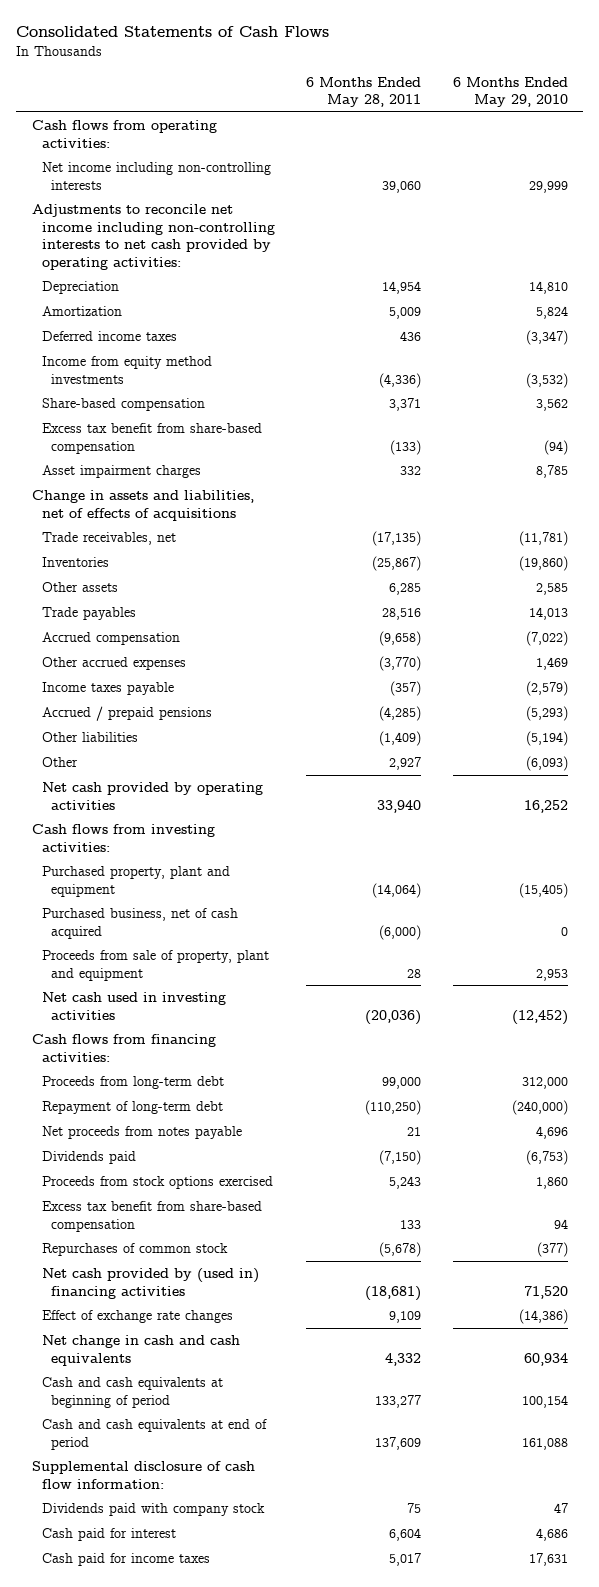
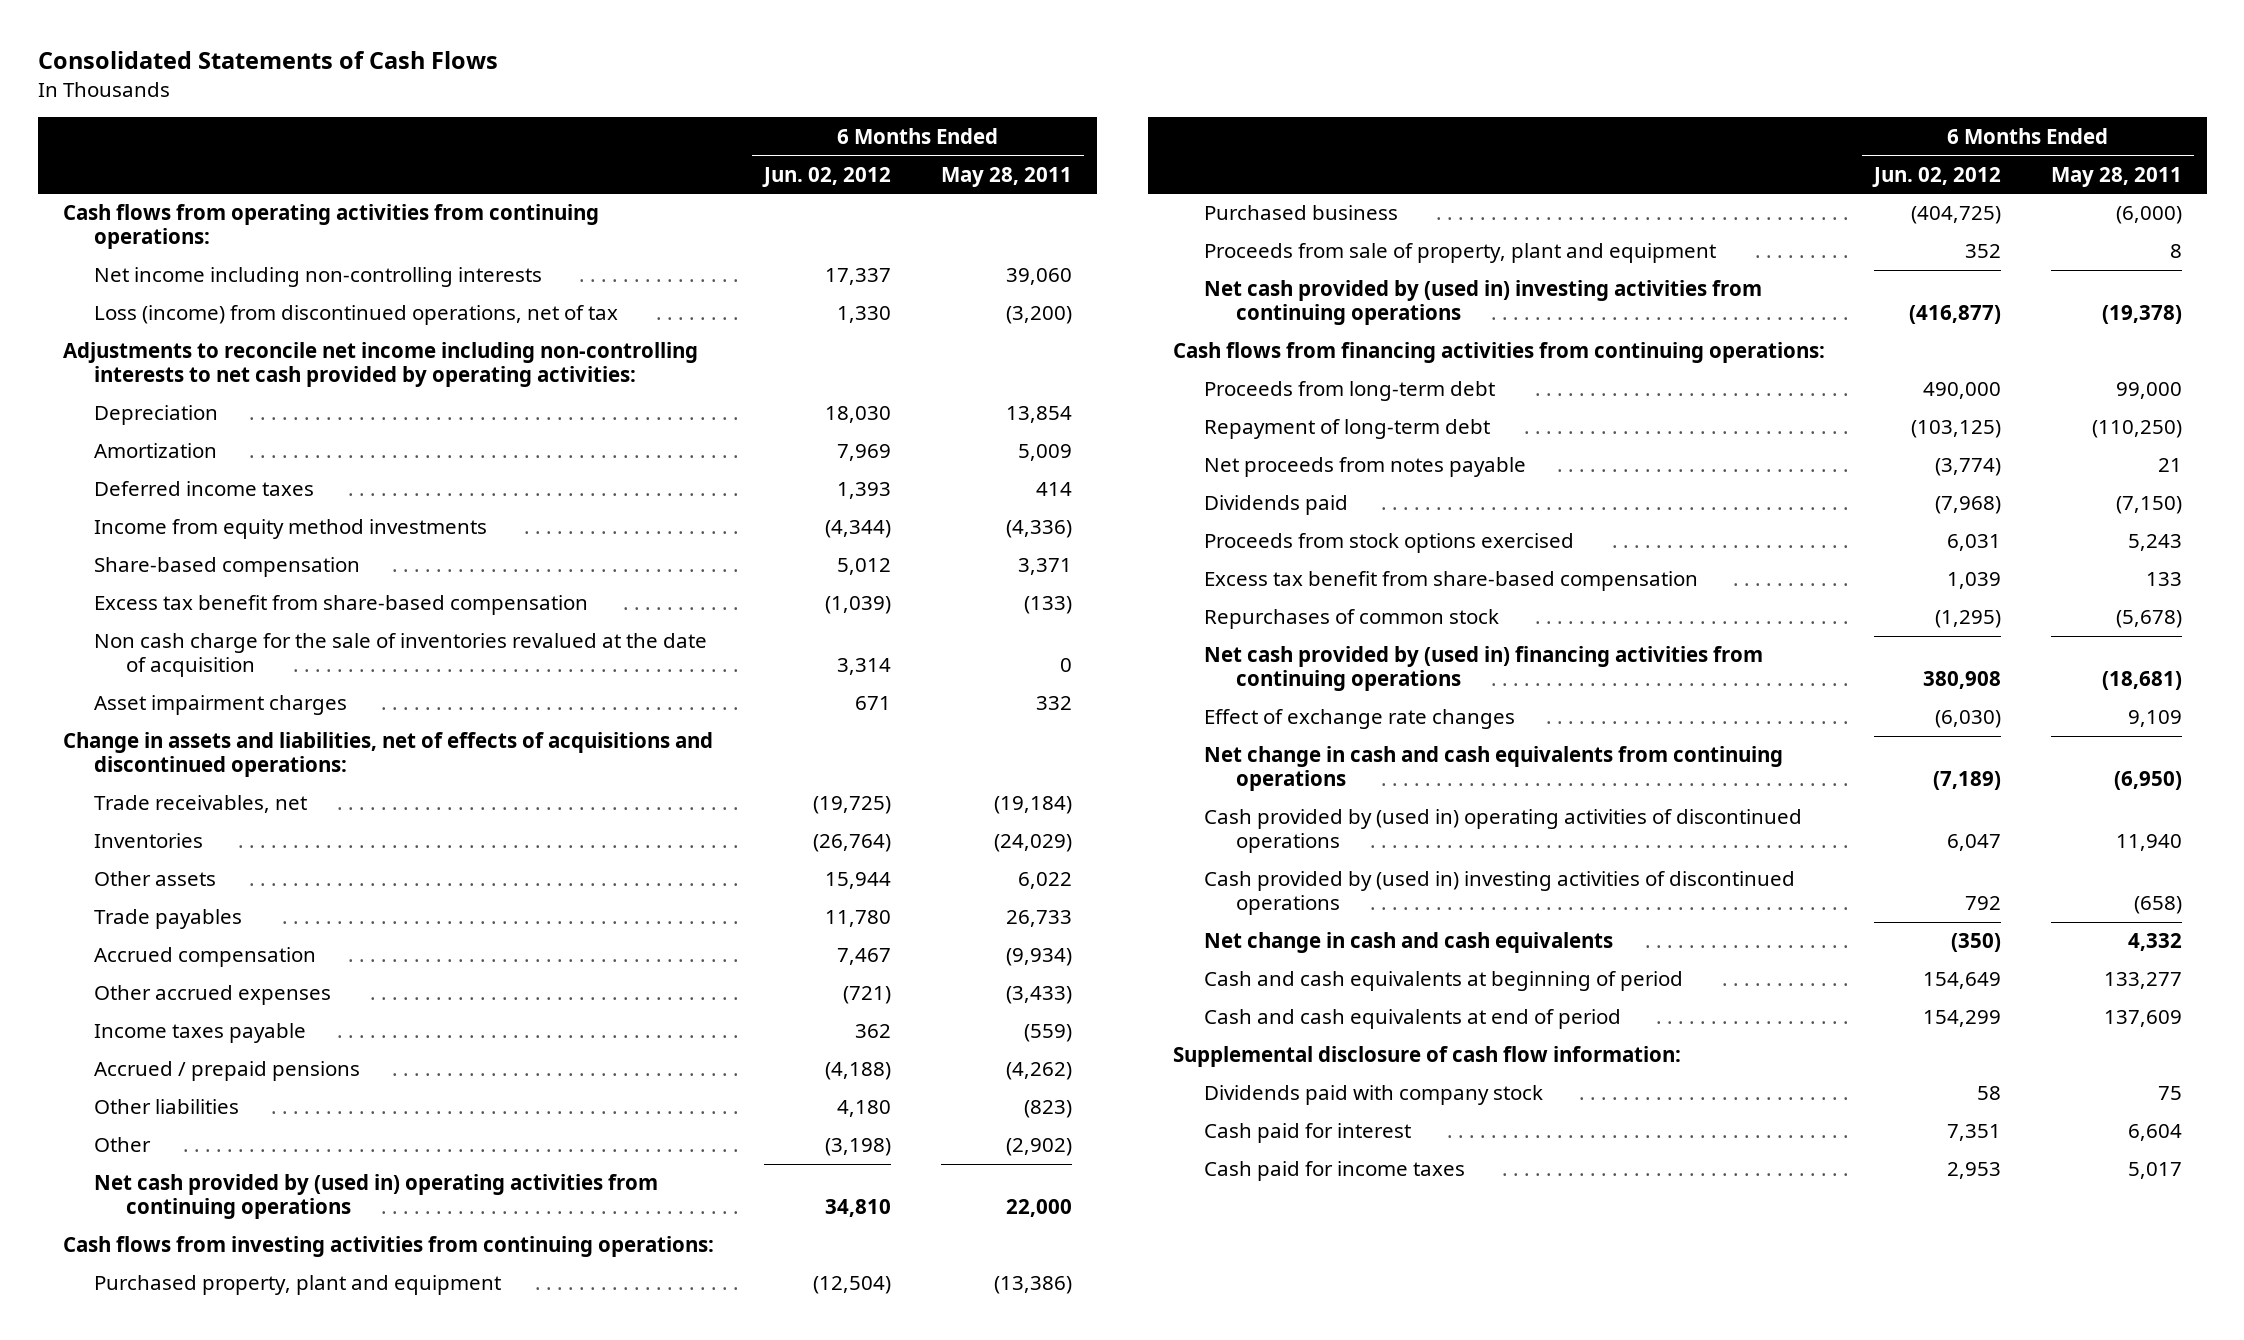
[452,76,568,108] 6 Months Ended May 29, 2010 -> none
none -> [762,166,892,187] Jun. 02, 2012
[31,120,217,148] Cash flows from operating activities: -> [62,204,599,250] Cash flows from operating activities from continuing operations:
none -> [94,305,619,326] Loss (income) from discontinued operations, net of tax
[382,281,422,295] 14,954 -> [1005,406,1072,424] 13,854
[400,331,422,342] 436 -> [1035,482,1072,497] 414
none -> [94,633,708,678] Non cash charge for the sale of inventories revalued at the date of acquisition
[31,490,254,521] Change in assets and liabilities, net of effects of acquisitions -> [62,732,713,778] Change in assets and liabilities, net of effects of acquisitions and discontinued operations:
[372,531,422,547] (17,135) -> [993,796,1072,815] (19,184)
[372,556,422,572] (25,867) -> [993,834,1072,853] (24,029)
[389,583,422,596] 6,285 -> [1017,872,1072,890] 6,022
[382,608,422,621] 28,516 -> [1005,910,1072,928] 26,733
[379,631,422,647] (9,658) -> [1005,948,1072,967] (9,934)
[379,656,422,672] (3,770) -> [1005,986,1072,1005] (3,433)
[390,681,422,697] (357) -> [1023,1024,1072,1043] (559)
[379,706,422,722] (4,285) -> [1005,1062,1072,1081] (4,262)
[379,731,422,747] (1,409) -> [1023,1100,1072,1119] (823)
[389,757,422,771] 2,927 -> [1005,1138,1072,1157] (2,902)
[41,782,263,810] Net cash provided by operating activities -> [94,1174,659,1220] Net cash provided by (used in) operating activities from continuing operations
[377,799,422,813] 33,940 -> [1005,1199,1072,1218] 22,000
[31,824,215,852] Cash flows from investing activities: -> [62,1236,714,1258] Cash flows from investing activities from continuing operations:
[372,882,422,898] (14,064) -> [993,1276,1072,1295] (13,386)
[41,908,238,939] Purchased business, net of cash acquired -> [1204,205,1399,221] Purchased business
[407,968,422,978] 28 -> [2169,244,2182,259] 8
[41,992,226,1020] Net cash used in investing activities -> [1204,280,1763,326] Net cash provided by (used in) investing activities from continuing operations
[365,1009,422,1025] (20,036) -> [2101,305,2182,325] (19,378)
[31,1034,216,1062] Cash flows from financing activities: -> [1172,342,1825,364] Cash flows from financing activities from continuing operations:
[41,1268,259,1299] Net cash provided by (used in) financing activities -> [1204,646,1764,692] Net cash provided by (used in) financing activities from continuing operations
none -> [1204,746,1784,792] Net change in cash and cash equivalents from continuing operations
none -> [1204,809,1803,854] Cash provided by (used in) operating activities of discontinued operations
none -> [1204,871,1796,916] Cash provided by (used in) investing activities of discontinued operations

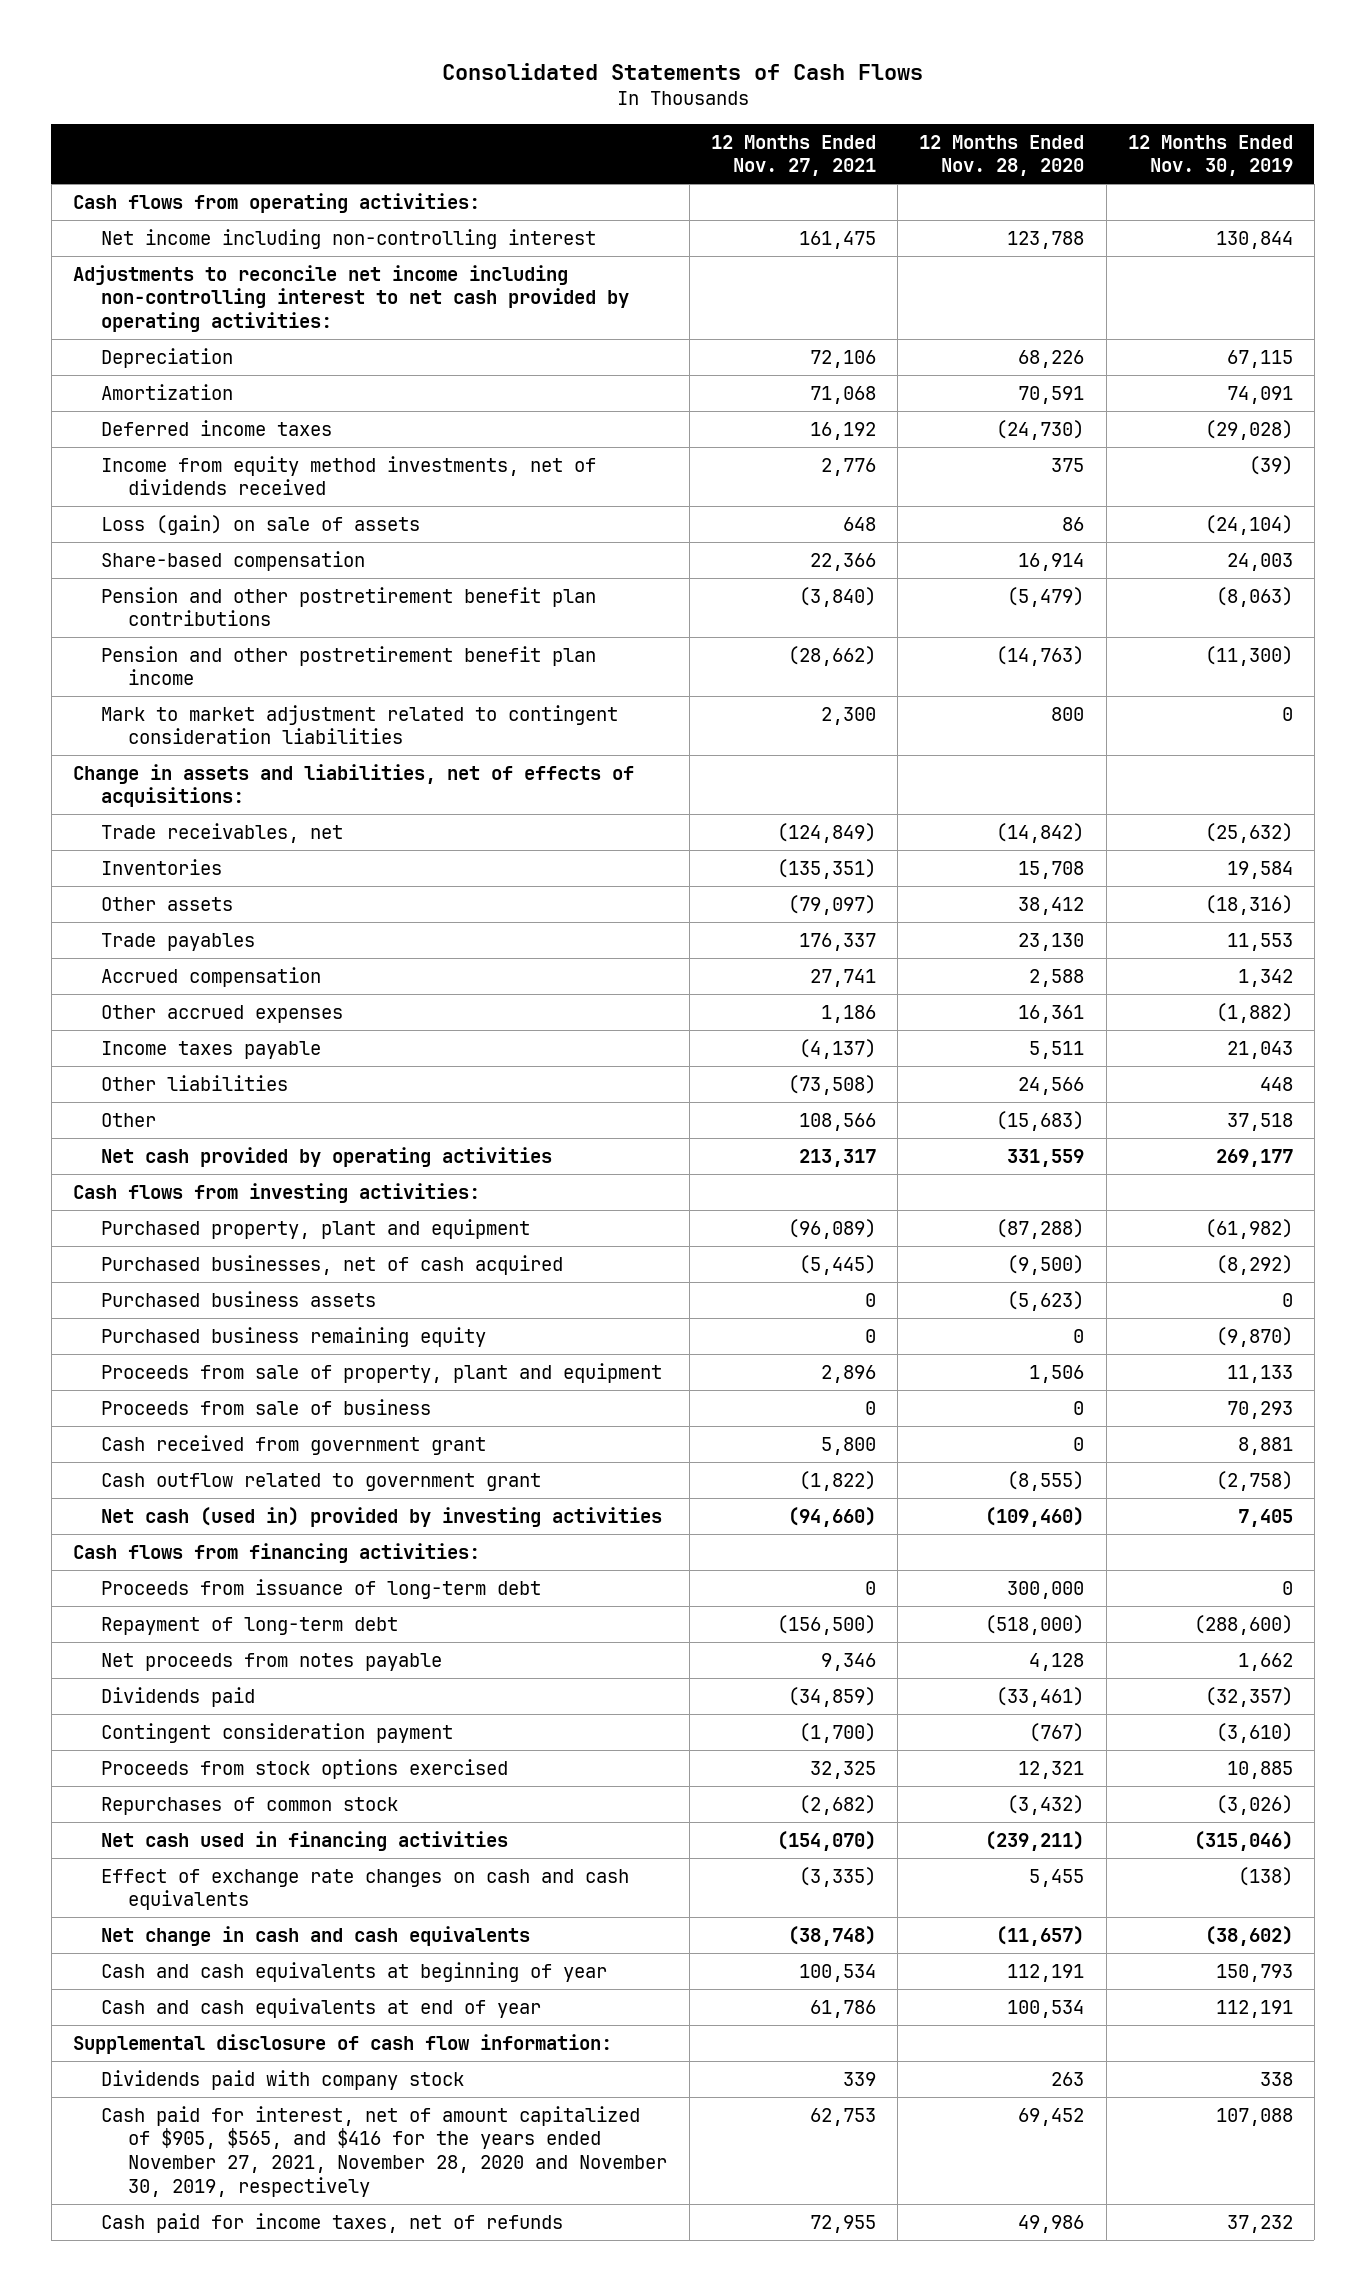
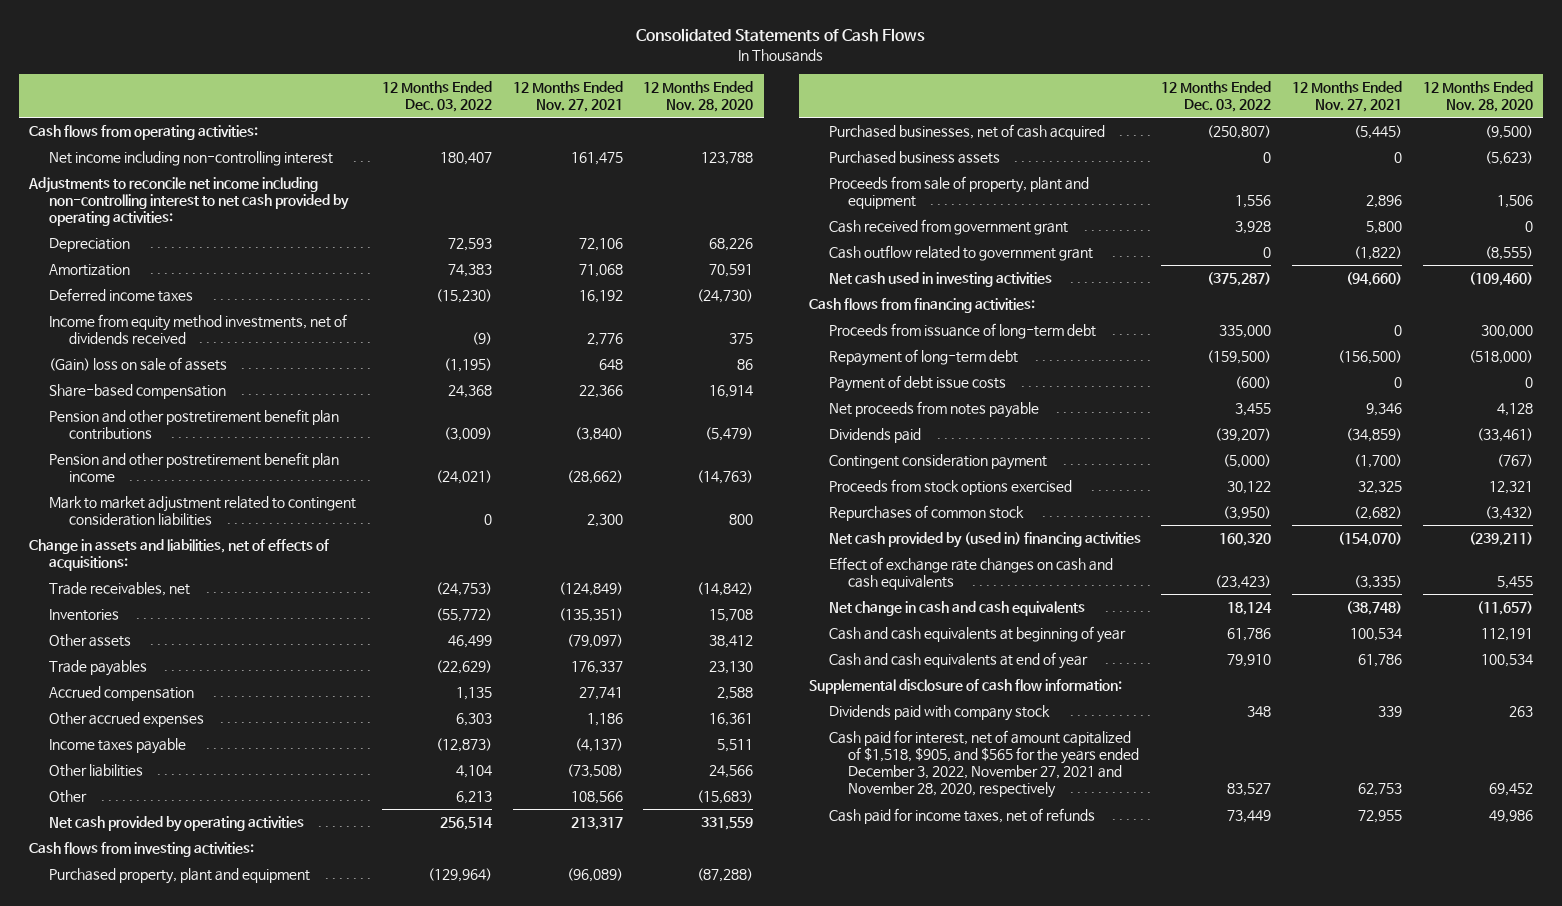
[1127,134,1293,177] 12 Months Ended Nov. 30, 2019 -> none
none -> [381,80,492,112] 12 Months Ended Dec. 03, 2022
[100,514,420,535] Loss (gain) on sale of assets -> [49,357,228,372] (Gain) loss on sale of assets
[100,1326,486,1347] Purchased business remaining equity -> none
[100,1398,431,1415] Proceeds from sale of business -> none
[100,1506,662,1527] Net cash (used in) provided by investing activities -> [828,272,1052,288] Net cash used in investing activities
none -> [828,375,1006,393] Payment of debt issue costs
[100,1830,508,1851] Net cash used in financing activities -> [828,532,1141,549] Net cash provided by (used in) financing activities
[100,2105,668,2197] Cash paid for interest, net of amount capitalized of $905, $565, and $416 for the years ended November 27, 2021, November 28, 2020 and November 30, 2019, respectively -> [828,730,1140,799] Cash paid for interest, net of amount capitalized of $1,518, $905, and $565 for the years ended December 3, 2022, November 27, 2021 and November 28, 2020, respectively

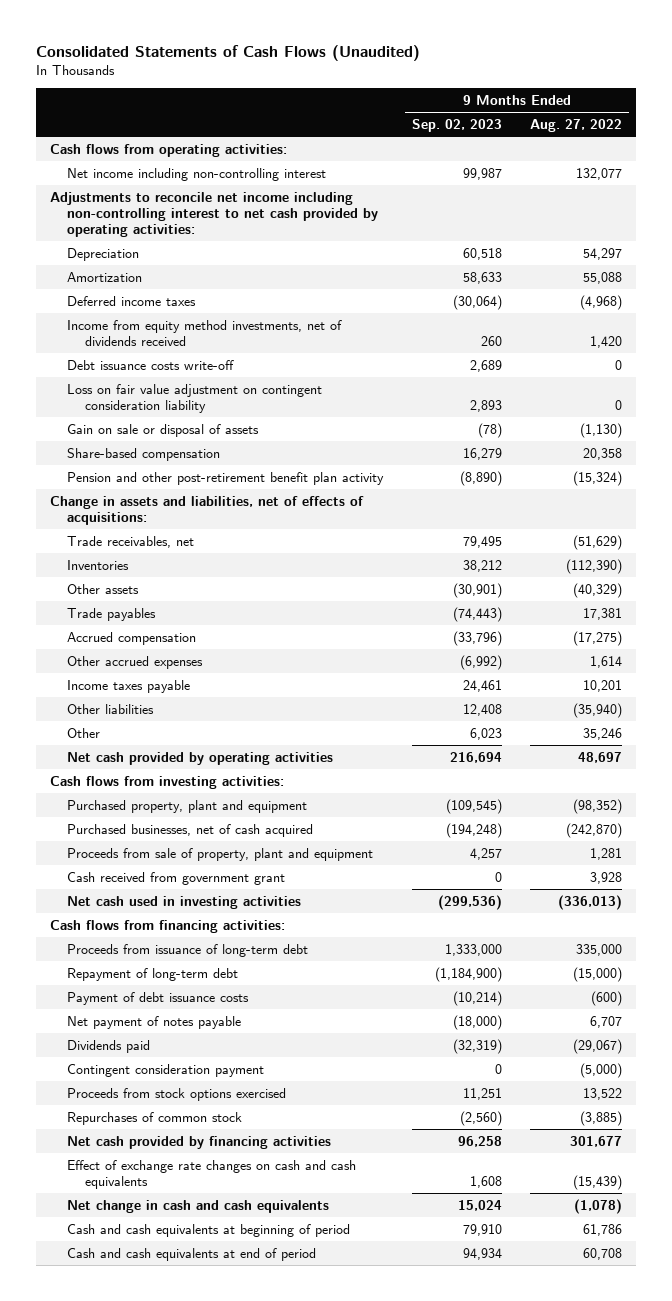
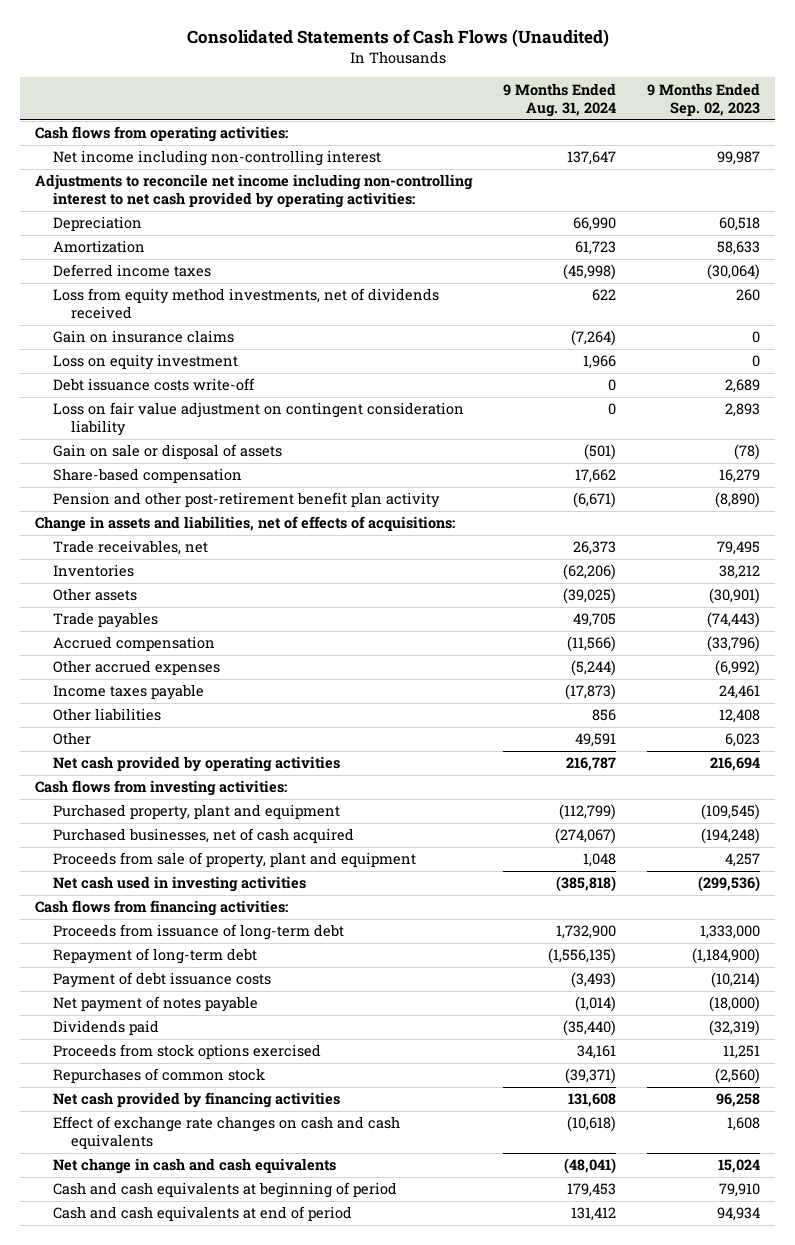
[530,118,623,132] Aug. 27, 2022 -> none
none -> [503,82,617,117] 9 Months Ended Aug. 31, 2024
[67,319,343,346] Income from equity method investments, net of dividends received -> [53,288,440,320] Loss from equity method investments, net of dividends received
none -> [53,330,235,344] Gain on insurance claims
none -> [53,354,239,371] Loss on equity investment
[67,871,286,885] Cash received from government grant -> none
[67,1063,265,1077] Contingent consideration payment -> none

